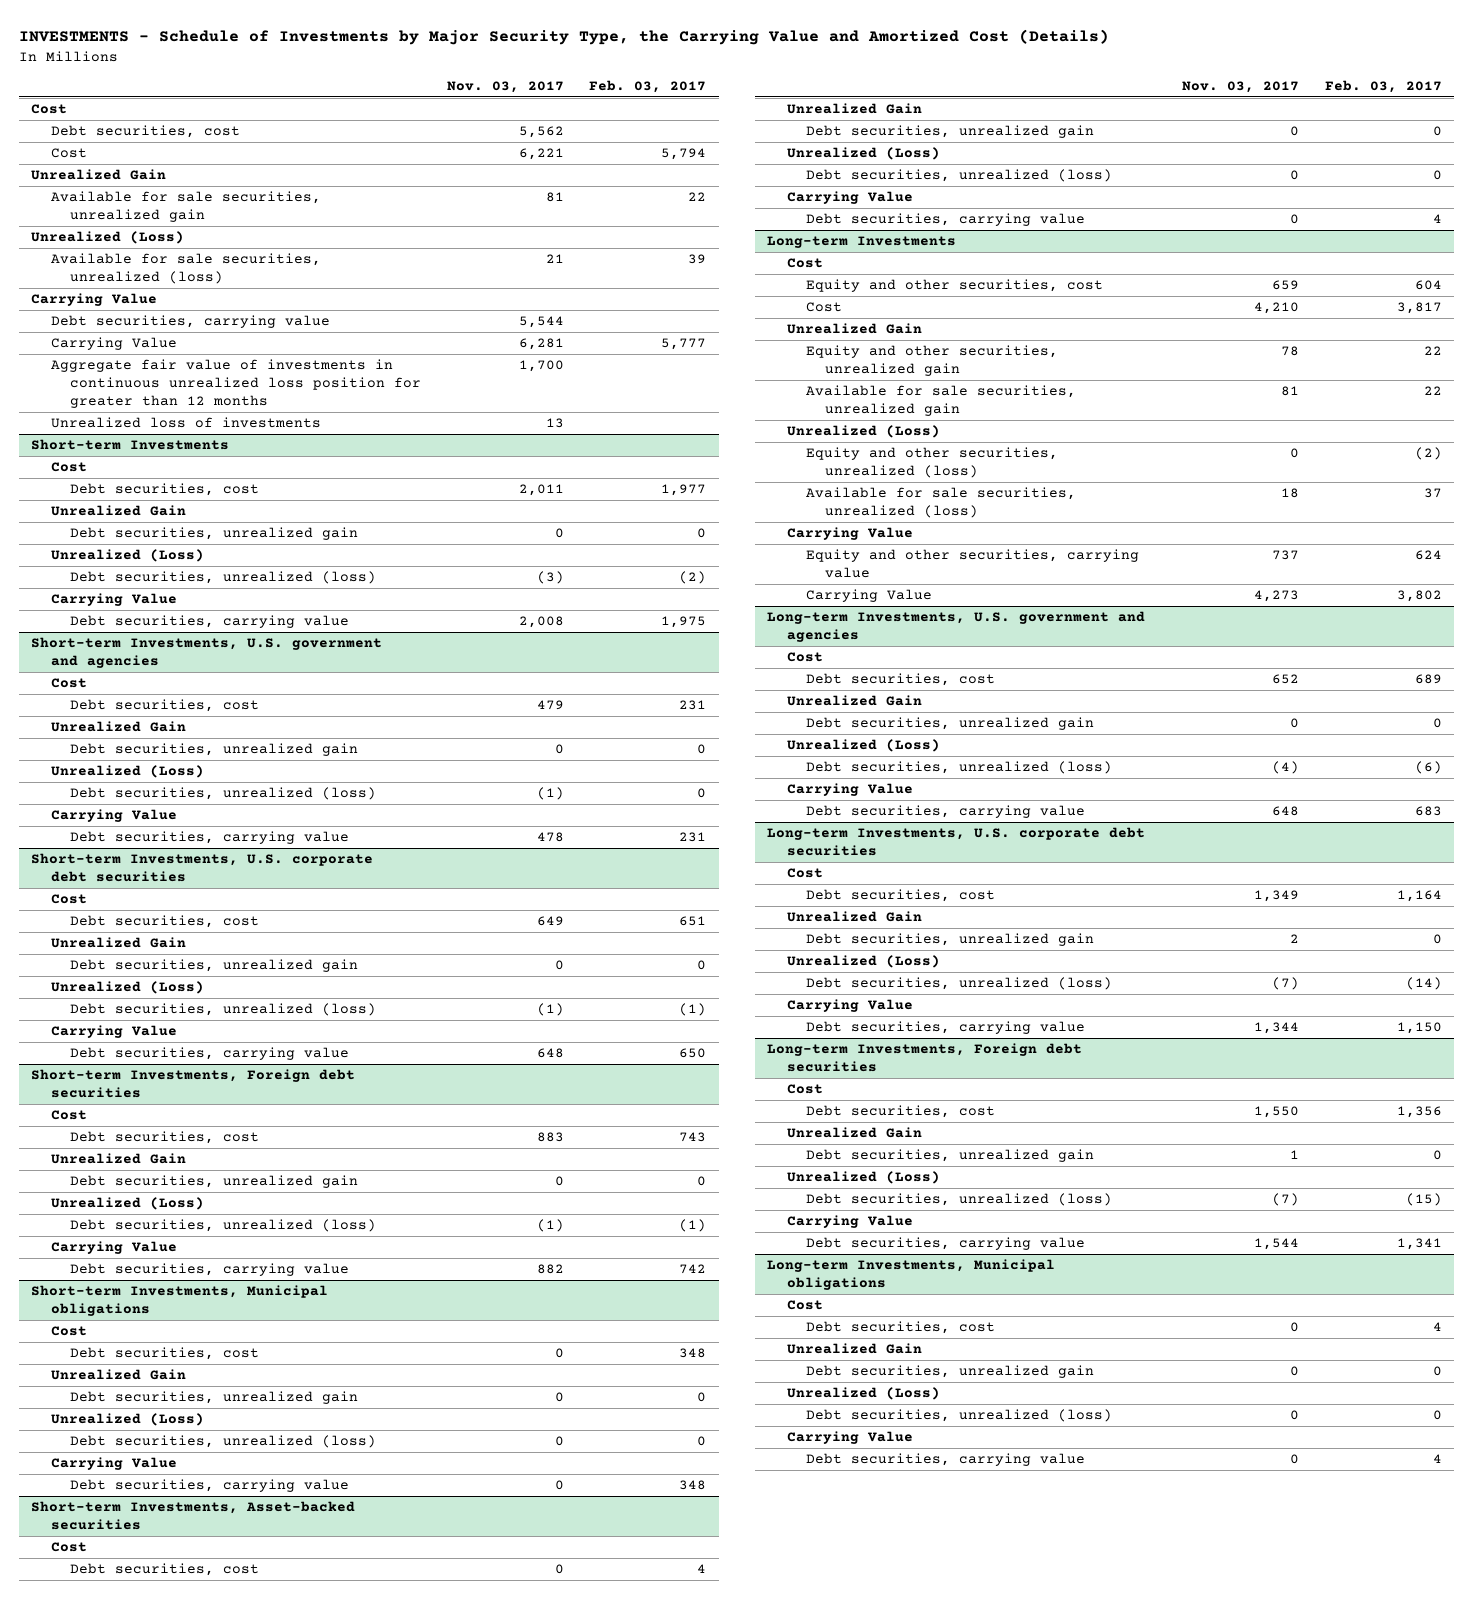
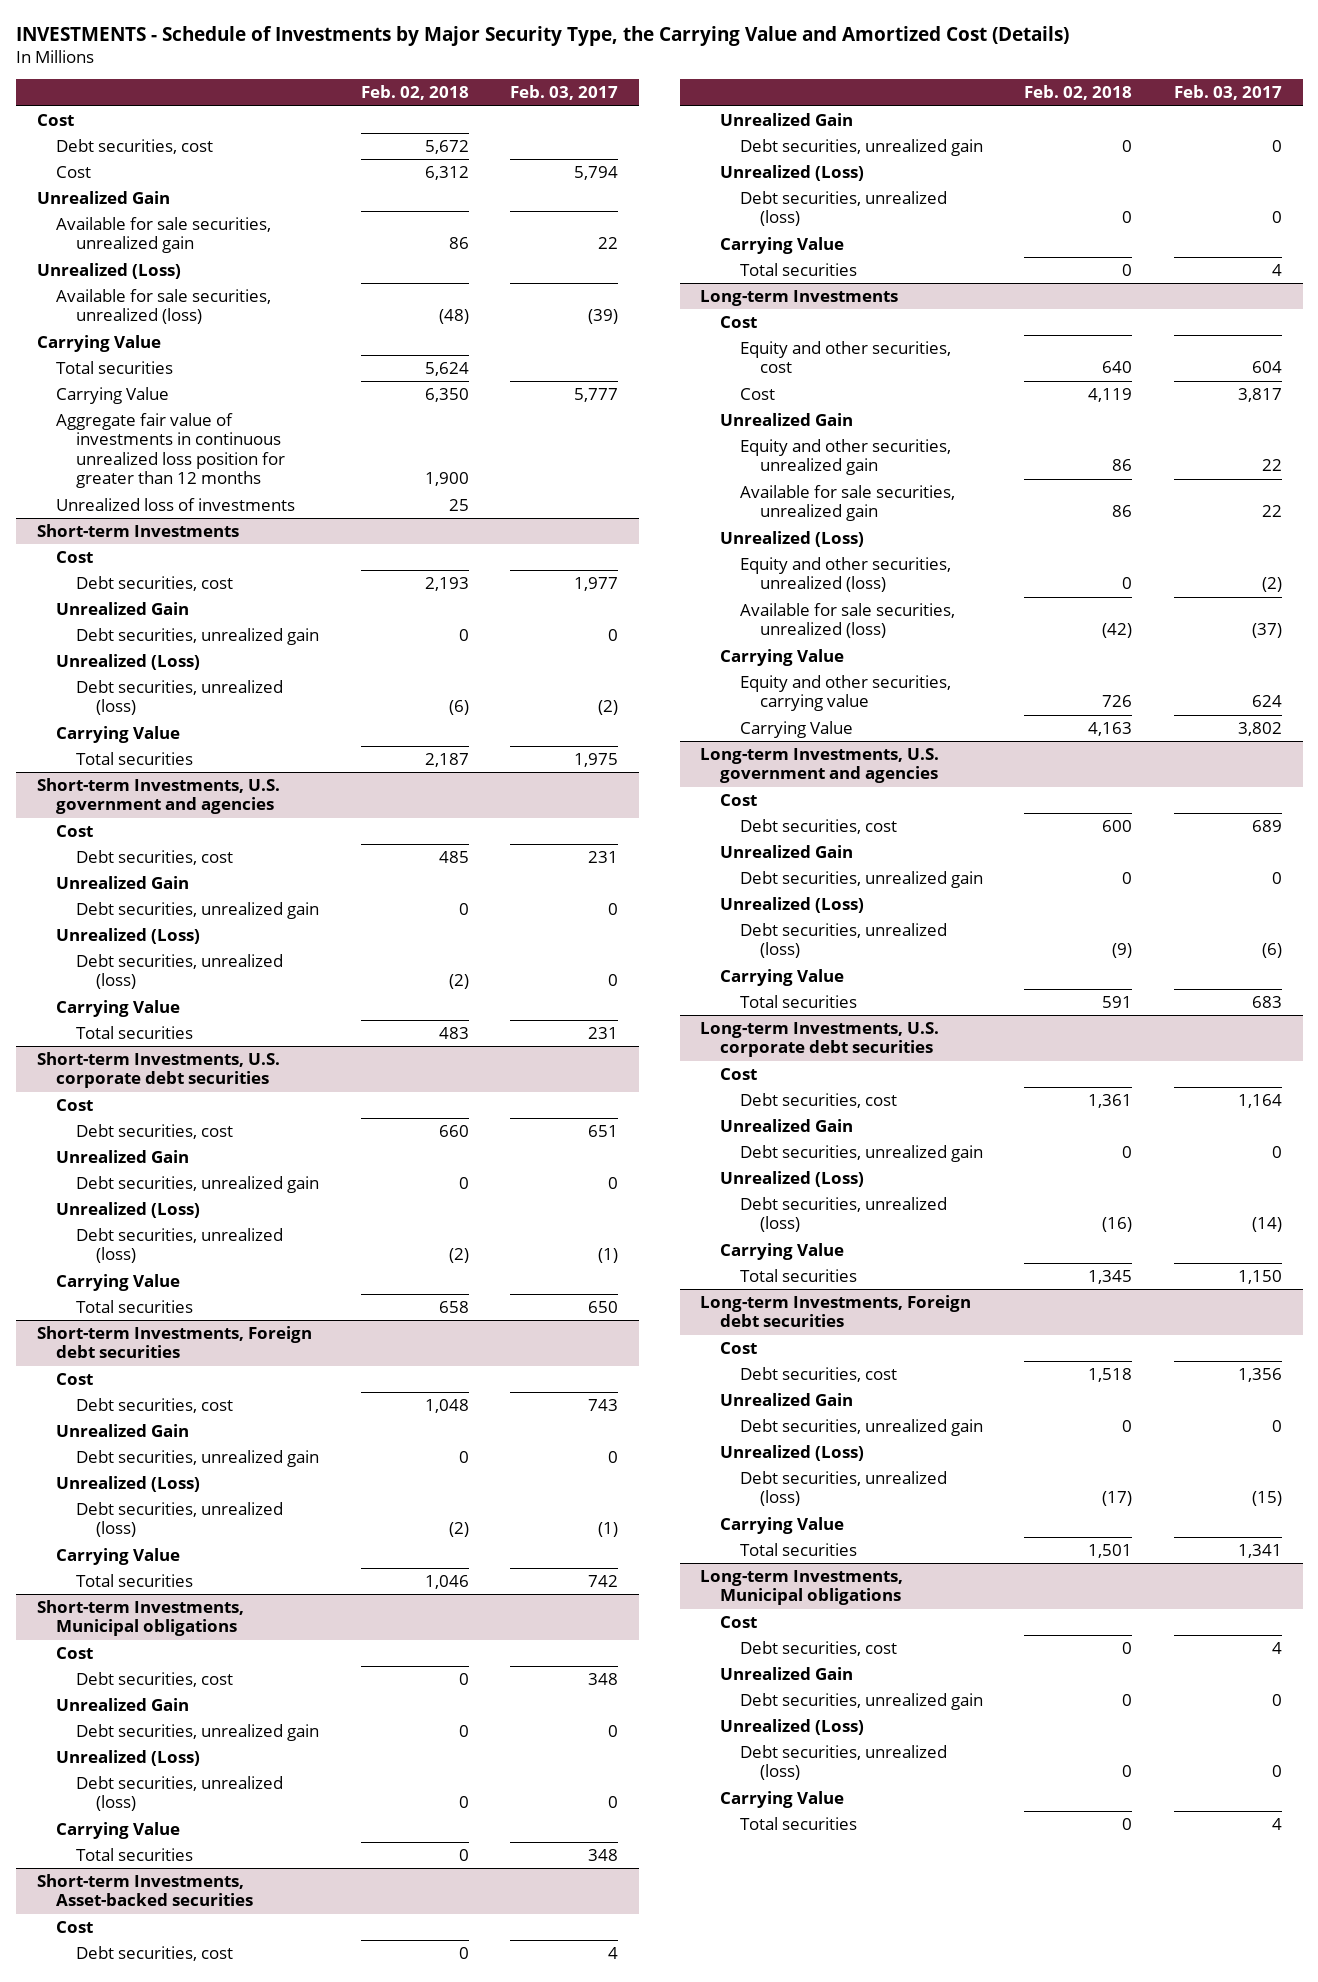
[446,81,564,94] Nov. 03, 2017 -> none
none -> [360,85,469,101] Feb. 02, 2018
[687,254,706,265] 39 -> [588,309,619,325] (39)
[50,315,330,329] Debt securities, carrying value -> [56,360,174,374] Total securities
[70,615,350,629] Debt securities, carrying value -> [76,751,194,765] Total securities
[70,831,350,845] Debt securities, carrying value -> [76,1025,194,1039] Total securities
[70,1047,350,1061] Debt securities, carrying value -> [76,1299,194,1313] Total securities
[70,1263,350,1277] Debt securities, carrying value -> [76,1573,194,1587] Total securities
[70,1479,350,1493] Debt securities, carrying value -> [76,1847,194,1861] Total securities
[805,213,1085,227] Debt securities, carrying value -> [739,262,857,276] Total securities
[1423,488,1442,499] 37 -> [1251,623,1282,639] (37)
[805,805,1085,819] Debt securities, carrying value -> [739,994,857,1008] Total securities
[805,1021,1085,1035] Debt securities, carrying value -> [739,1268,857,1282] Total securities
[805,1237,1085,1251] Debt securities, carrying value -> [739,1542,857,1556] Total securities
[805,1453,1085,1467] Debt securities, carrying value -> [739,1816,857,1830] Total securities

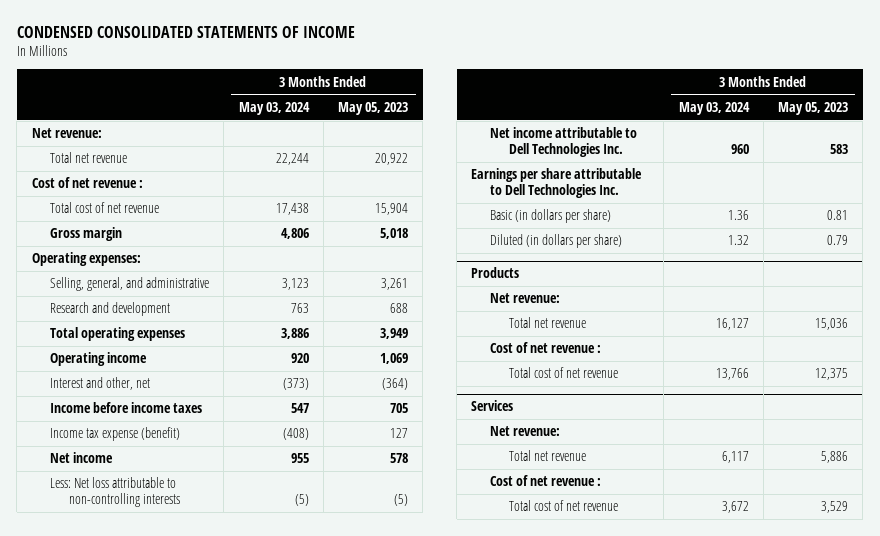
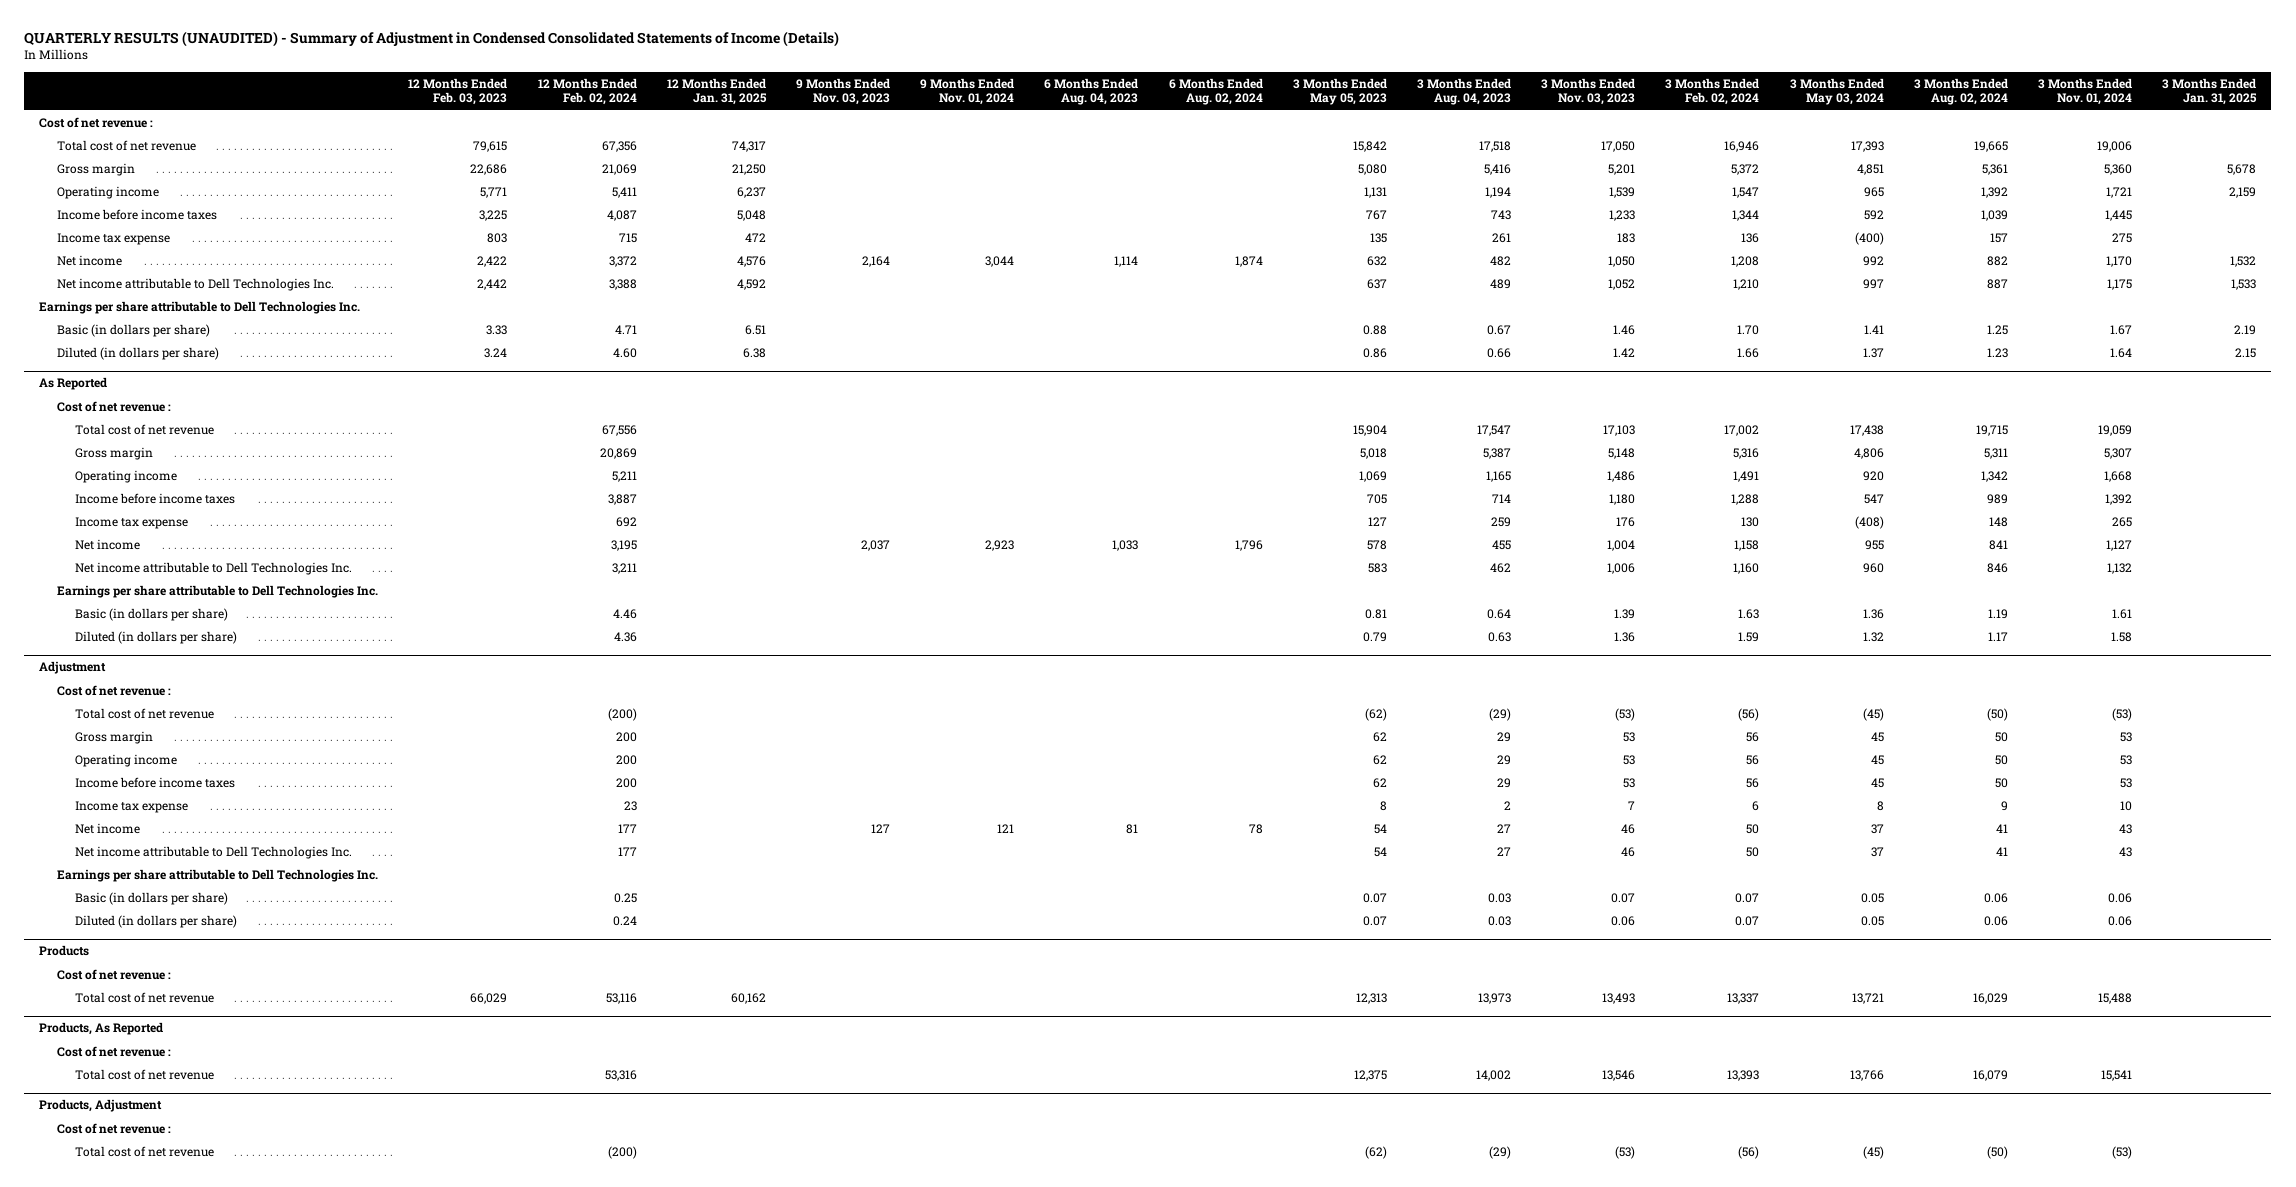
[16,25,355,38] CONDENSED CONSOLIDATED STATEMENTS OF INCOME -> [24,31,840,48] QUARTERLY RESULTS (UNAUDITED) - Summary of Adjustment in Condensed Consolidated Statements of Income (Details)
none -> [408,77,508,106] 12 Months Ended Feb. 03, 2023
none -> [537,77,637,106] 12 Months Ended Feb. 02, 2024
none -> [666,77,767,106] 12 Months Ended Jan. 31, 2025
none -> [795,77,890,106] 9 Months Ended Nov. 03, 2023
none -> [920,77,1015,106] 9 Months Ended Nov. 01, 2024
none -> [1044,77,1139,106] 6 Months Ended Aug. 04, 2023
none -> [1168,77,1263,106] 6 Months Ended Aug. 02, 2024
none -> [1416,77,1511,106] 3 Months Ended Aug. 04, 2023
none -> [1541,77,1636,106] 3 Months Ended Nov. 03, 2023
none -> [1665,77,1760,106] 3 Months Ended Feb. 02, 2024
none -> [1913,77,2008,106] 3 Months Ended Aug. 02, 2024
none -> [2037,77,2132,106] 3 Months Ended Nov. 01, 2024
none -> [2162,77,2258,106] 3 Months Ended Jan. 31, 2025
[31,128,102,139] Net revenue: -> none
[50,152,128,164] Total net revenue -> none
none -> [57,140,197,152] Total cost of net revenue
none -> [57,163,136,177] Gross margin
none -> [57,186,160,200] Operating income
none -> [57,209,218,221] Income before income taxes
none -> [57,233,171,246] Income tax expense
none -> [57,255,123,267] Net income
none -> [57,278,335,292] Net income attributable to Dell Technologies Inc.
none -> [39,301,361,315] Earnings per share attributable to Dell Technologies Inc.
none -> [57,324,211,338] Basic (in dollars per share)
none -> [57,347,220,361] Diluted (in dollars per share)
none -> [39,377,108,391] As Reported
none -> [57,401,172,413] Cost of net revenue :
[31,252,141,267] Operating expenses: -> none
[50,277,210,292] Selling, general, and administrative -> none
[50,302,171,317] Research and development -> none
[50,327,186,342] Total operating expenses -> none
[50,377,151,391] Interest and other, net -> none
[50,427,181,442] Income tax expense (benefit) -> [74,517,188,530] Income tax expense
[50,477,180,508] Less: Net loss attributable to non-controlling interests -> none
none -> [39,661,107,675] Adjustment
none -> [57,685,172,697] Cost of net revenue :
none -> [74,708,214,720] Total cost of net revenue
none -> [74,731,153,745] Gross margin
none -> [74,754,177,768] Operating income
none -> [74,777,235,789] Income before income taxes
none -> [74,801,188,814] Income tax expense
none -> [74,823,140,835] Net income
none -> [74,846,352,860] Net income attributable to Dell Technologies Inc.
none -> [57,869,379,883] Earnings per share attributable to Dell Technologies Inc.
none -> [74,892,228,906] Basic (in dollars per share)
none -> [74,915,237,929] Diluted (in dollars per share)
[489,293,560,304] Net revenue: -> none
[508,317,586,329] Total net revenue -> none
none -> [74,992,214,1004] Total cost of net revenue
none -> [39,1022,164,1036] Products, As Reported
none -> [57,1046,172,1058] Cost of net revenue :
[471,400,514,412] Services -> none
[489,426,560,437] Net revenue: -> none
[508,450,586,462] Total net revenue -> none
none -> [39,1099,163,1113] Products, Adjustment
[721,501,749,514] 3,672 -> [1862,1146,1884,1160] (45)
[821,501,849,514] 3,529 -> [1364,1146,1387,1160] (62)

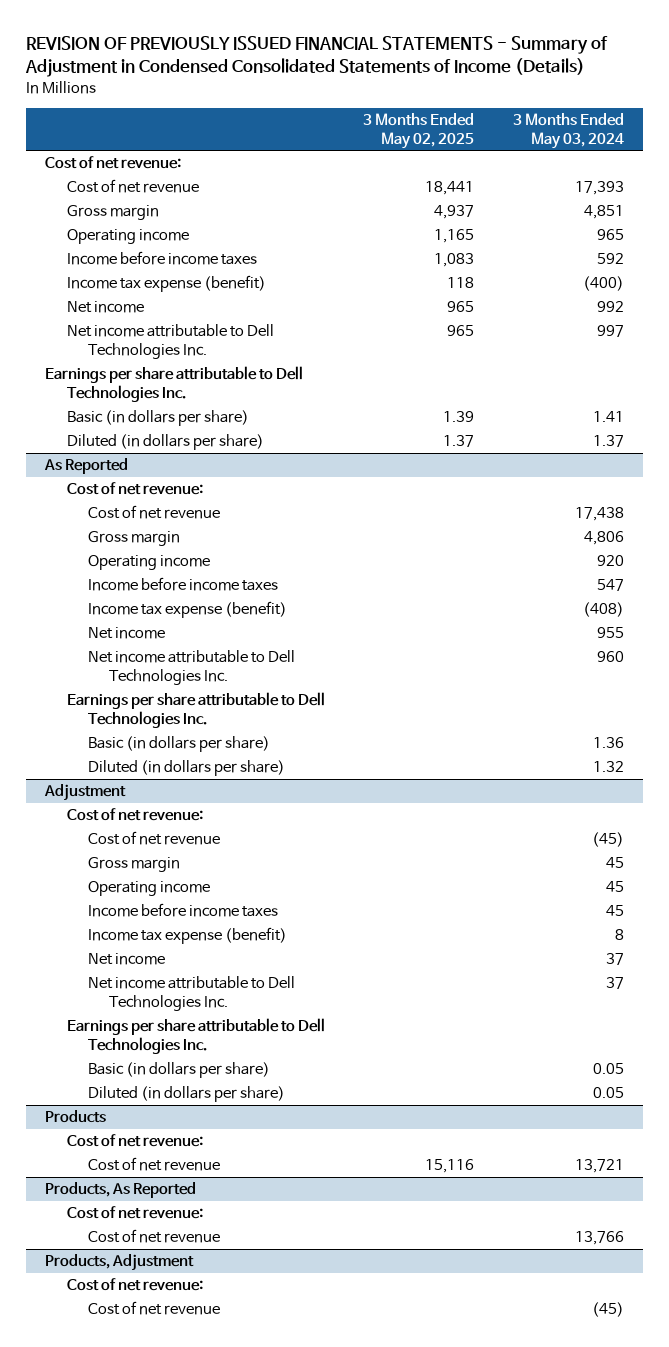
[24,31,840,48] QUARTERLY RESULTS (UNAUDITED) - Summary of Adjustment in Condensed Consolidated Statements of Income (Details) -> [25,36,609,78] REVISION OF PREVIOUSLY ISSUED FINANCIAL STATEMENTS - Summary of Adjustment in Condensed Consolidated Statements of Income (Details)
[408,77,508,106] 12 Months Ended Feb. 03, 2023 -> none
[537,77,637,106] 12 Months Ended Feb. 02, 2024 -> none
[666,77,767,106] 12 Months Ended Jan. 31, 2025 -> none
[795,77,890,106] 9 Months Ended Nov. 03, 2023 -> none
[920,77,1015,106] 9 Months Ended Nov. 01, 2024 -> none
[1044,77,1139,106] 6 Months Ended Aug. 04, 2023 -> none
[1168,77,1263,106] 6 Months Ended Aug. 02, 2024 -> none
[1292,77,1387,106] 3 Months Ended May 05, 2023 -> none
[1416,77,1511,106] 3 Months Ended Aug. 04, 2023 -> none
[1541,77,1636,106] 3 Months Ended Nov. 03, 2023 -> none
[1665,77,1760,106] 3 Months Ended Feb. 02, 2024 -> none
[1913,77,2008,106] 3 Months Ended Aug. 02, 2024 -> none
[2037,77,2132,106] 3 Months Ended Nov. 01, 2024 -> none
[2162,77,2258,106] 3 Months Ended Jan. 31, 2025 -> none
none -> [363,112,475,149] 3 Months Ended May 02, 2025
[39,117,154,129] Cost of net revenue : -> [45,156,182,170] Cost of net revenue:
[57,140,197,152] Total cost of net revenue -> [66,179,199,194] Cost of net revenue
[57,233,171,246] Income tax expense -> [66,275,266,293] Income tax expense (benefit)
[57,401,172,413] Cost of net revenue : -> [66,482,203,496] Cost of net revenue:
[74,424,214,436] Total cost of net revenue -> [87,505,220,520] Cost of net revenue
[74,517,188,530] Income tax expense -> [87,601,287,619] Income tax expense (benefit)
[57,685,172,697] Cost of net revenue : -> [66,808,203,822] Cost of net revenue:
[74,708,214,720] Total cost of net revenue -> [87,831,220,846] Cost of net revenue
[74,801,188,814] Income tax expense -> [87,927,287,945] Income tax expense (benefit)
[57,969,172,981] Cost of net revenue : -> [66,1134,203,1148] Cost of net revenue:
[74,992,214,1004] Total cost of net revenue -> [87,1157,220,1172] Cost of net revenue
[57,1046,172,1058] Cost of net revenue : -> [66,1206,203,1220] Cost of net revenue:
[74,1069,214,1081] Total cost of net revenue -> [87,1229,220,1244] Cost of net revenue
[57,1123,172,1135] Cost of net revenue : -> [66,1278,203,1292] Cost of net revenue:
[74,1146,214,1158] Total cost of net revenue -> [87,1301,220,1316] Cost of net revenue

